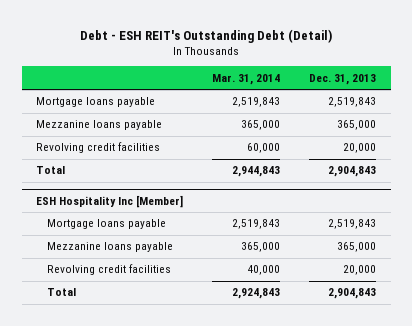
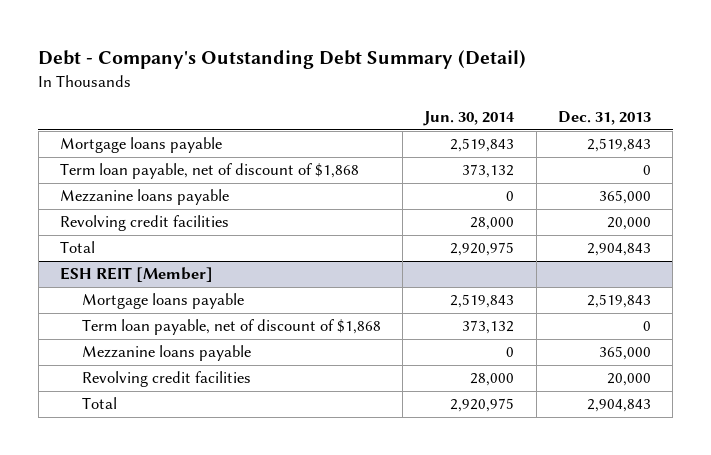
[80,28,333,43] Debt - ESH REIT's Outstanding Debt (Detail) -> [38,50,527,70] Debt - Company's Outstanding Debt Summary (Detail)
[212,73,281,85] Mar. 31, 2014 -> none
none -> [423,111,516,127] Jun. 30, 2014
none -> [60,163,360,180] Term loan payable, net of discount of $1,868
[36,194,184,208] ESH Hospitality Inc [Member] -> none
none -> [60,267,214,283] ESH REIT [Member]
none -> [81,319,381,336] Term loan payable, net of discount of $1,868

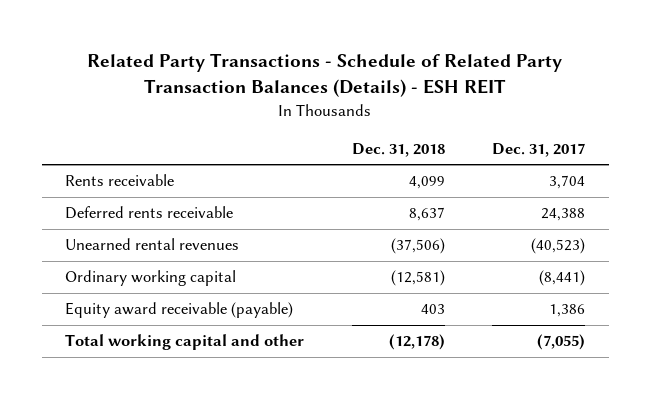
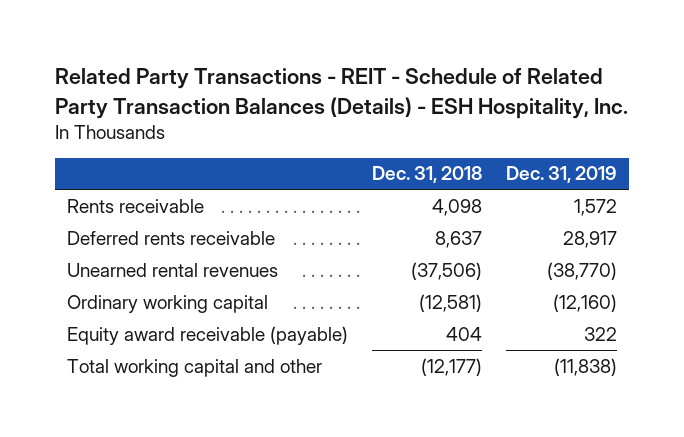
[87,53,563,98] Related Party Transactions - Schedule of Related Party Transaction Balances (Details) - ESH REIT -> [55,68,629,119] Related Party Transactions - REIT - Schedule of Related Party Transaction Balances (Details) - ESH Hospitality, Inc.
[492,142,586,157] Dec. 31, 2017 -> none
none -> [506,166,618,184] Dec. 31, 2019
[408,176,445,190] 4,099 -> [432,198,483,216] 4,098
[420,304,445,315] 403 -> [446,326,483,341] 404
[388,334,445,351] (12,178) -> [421,357,483,376] (12,177)

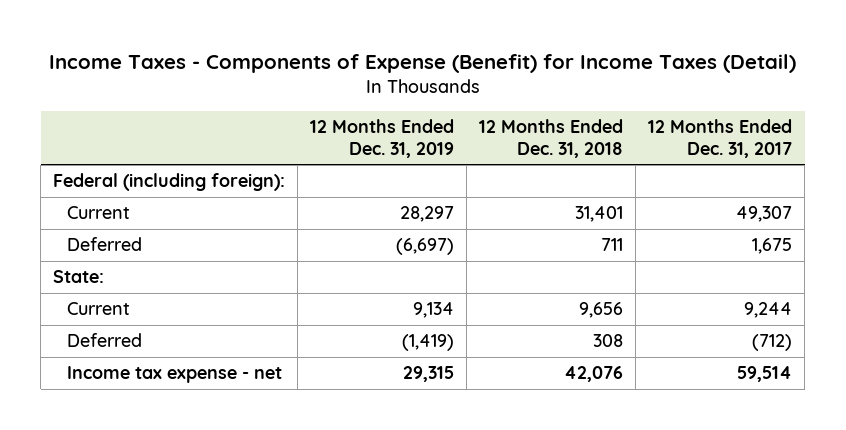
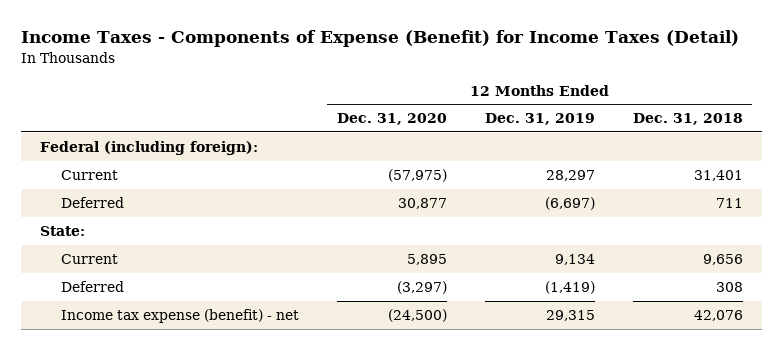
[648,119,793,158] 12 Months Ended Dec. 31, 2017 -> none
none -> [336,113,447,126] Dec. 31, 2020
[67,366,283,384] Income tax expense - net -> [60,308,299,323] Income tax expense (benefit) - net

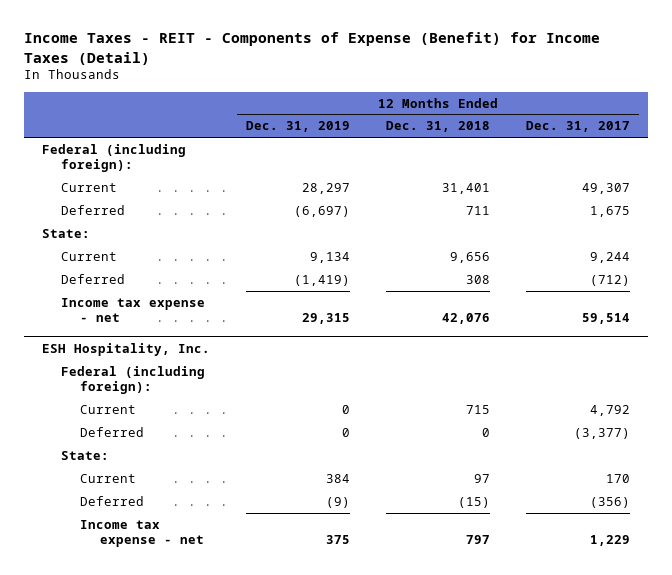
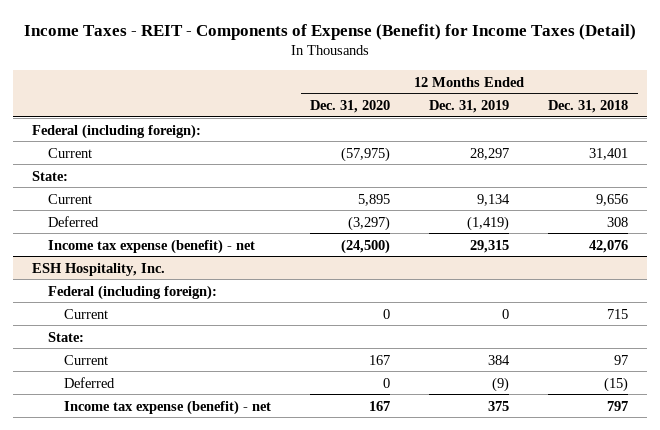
[525,121,630,133] Dec. 31, 2017 -> none
none -> [310,100,391,114] Dec. 31, 2020
[61,204,126,215] Deferred -> none
[61,297,206,323] Income tax expense - net -> [48,238,256,254] Income tax expense (benefit) - net
[80,426,145,437] Deferred -> none
[80,519,204,548] Income tax expense - net -> [64,399,272,415] Income tax expense (benefit) - net

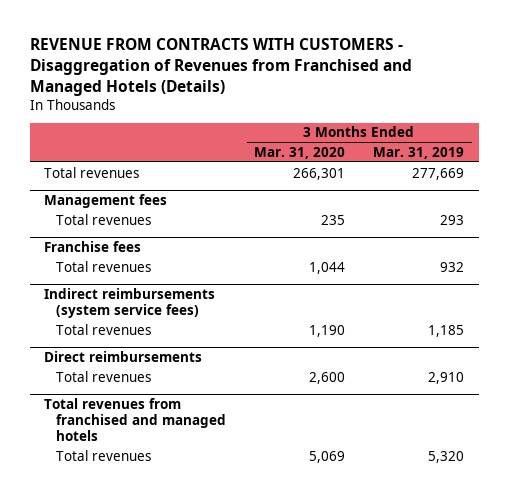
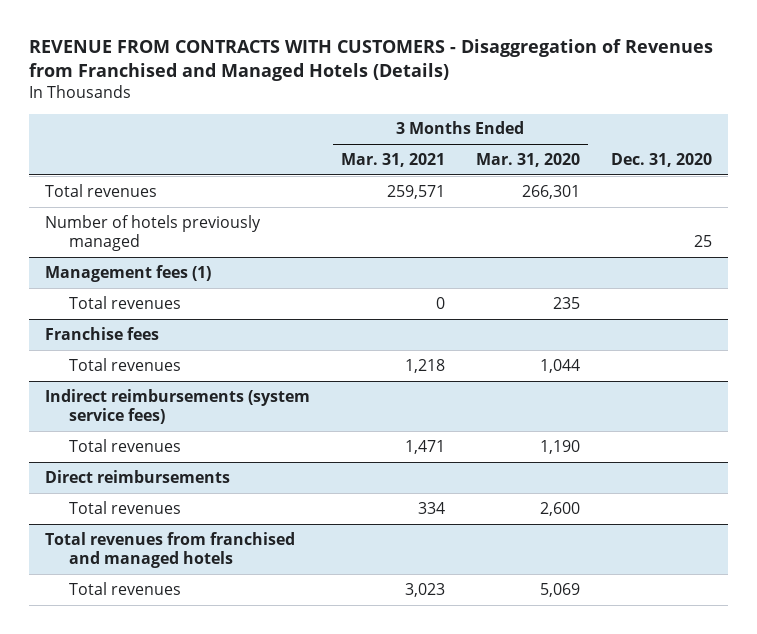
[373,146,465,159] Mar. 31, 2019 -> none
none -> [340,152,445,167] Mar. 31, 2021
none -> [611,152,713,167] Dec. 31, 2020
none -> [44,214,261,252] Number of hotels previously managed
[43,194,167,209] Management fees -> [44,264,211,282] Management fees (1)

